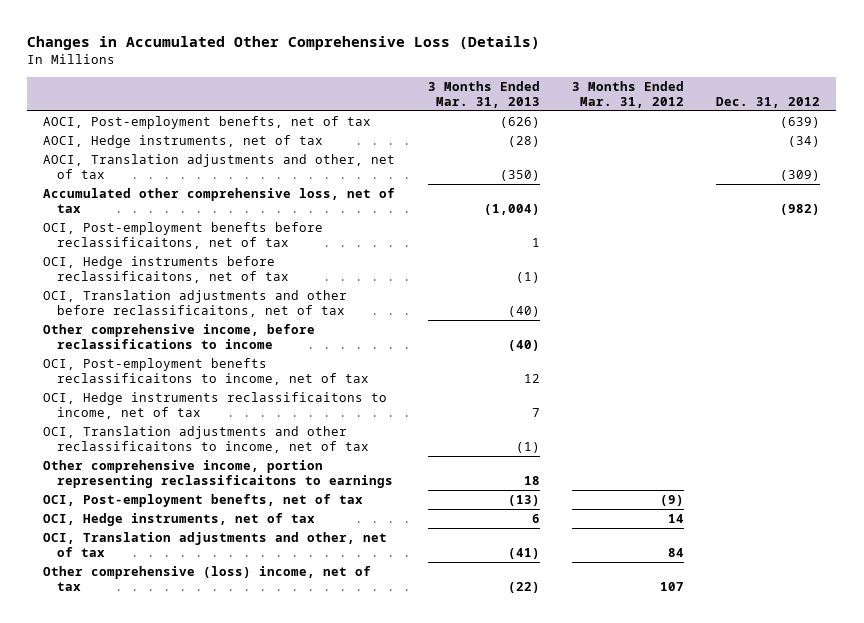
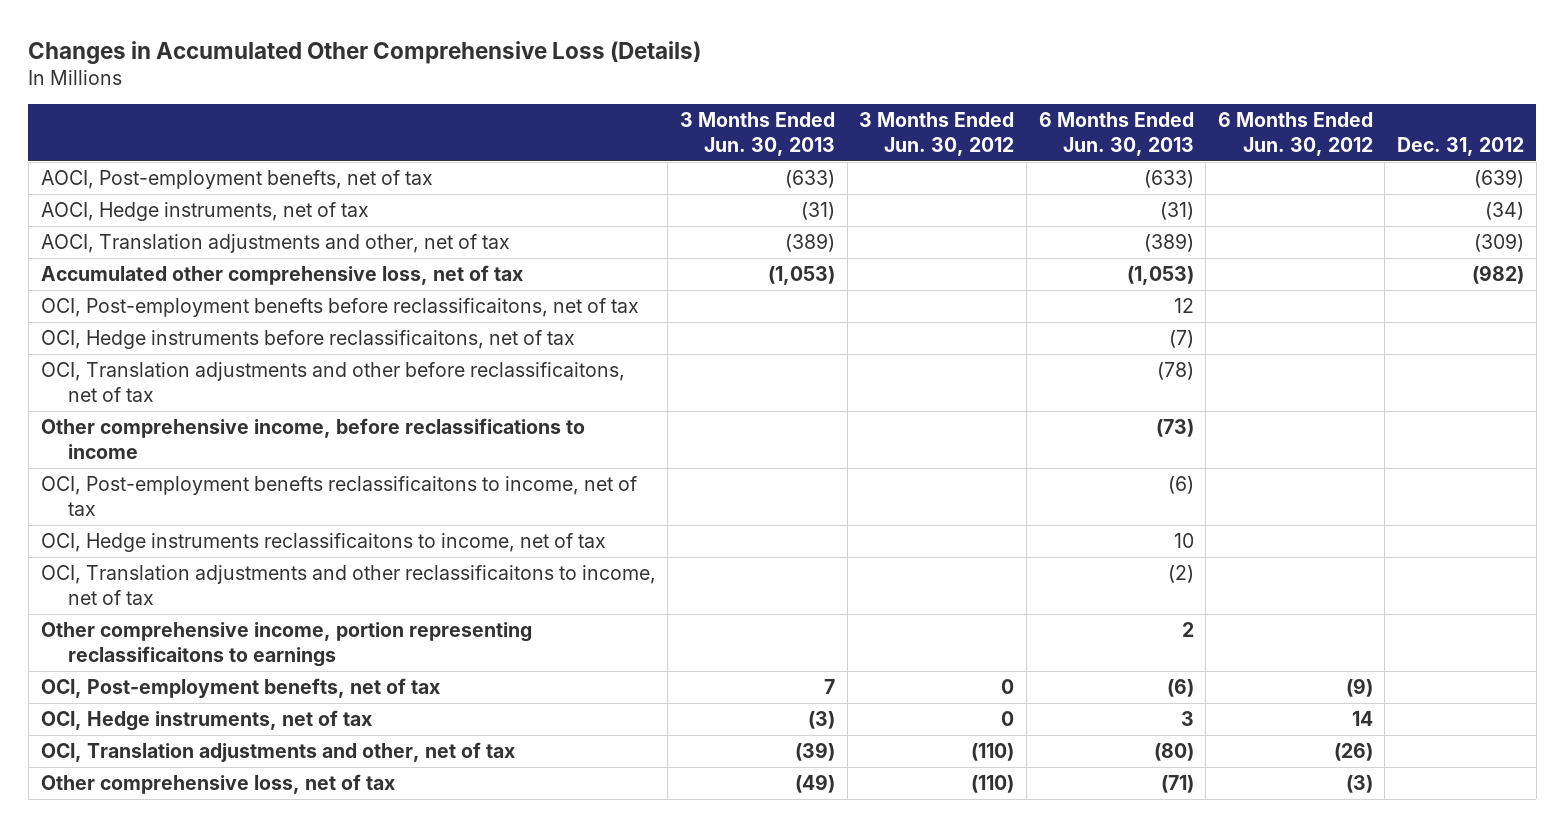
[427,80,540,108] 3 Months Ended Mar. 31, 2013 -> none
[571,80,684,108] 3 Months Ended Mar. 31, 2012 -> none
none -> [679,112,835,156] 3 Months Ended Jun. 30, 2013
none -> [859,112,1015,156] 3 Months Ended Jun. 30, 2012
none -> [1038,112,1194,156] 6 Months Ended Jun. 30, 2013
none -> [1217,112,1373,156] 6 Months Ended Jun. 30, 2012
[43,565,372,592] Other comprehensive (loss) income, net of tax -> [40,774,395,795] Other comprehensive loss, net of tax

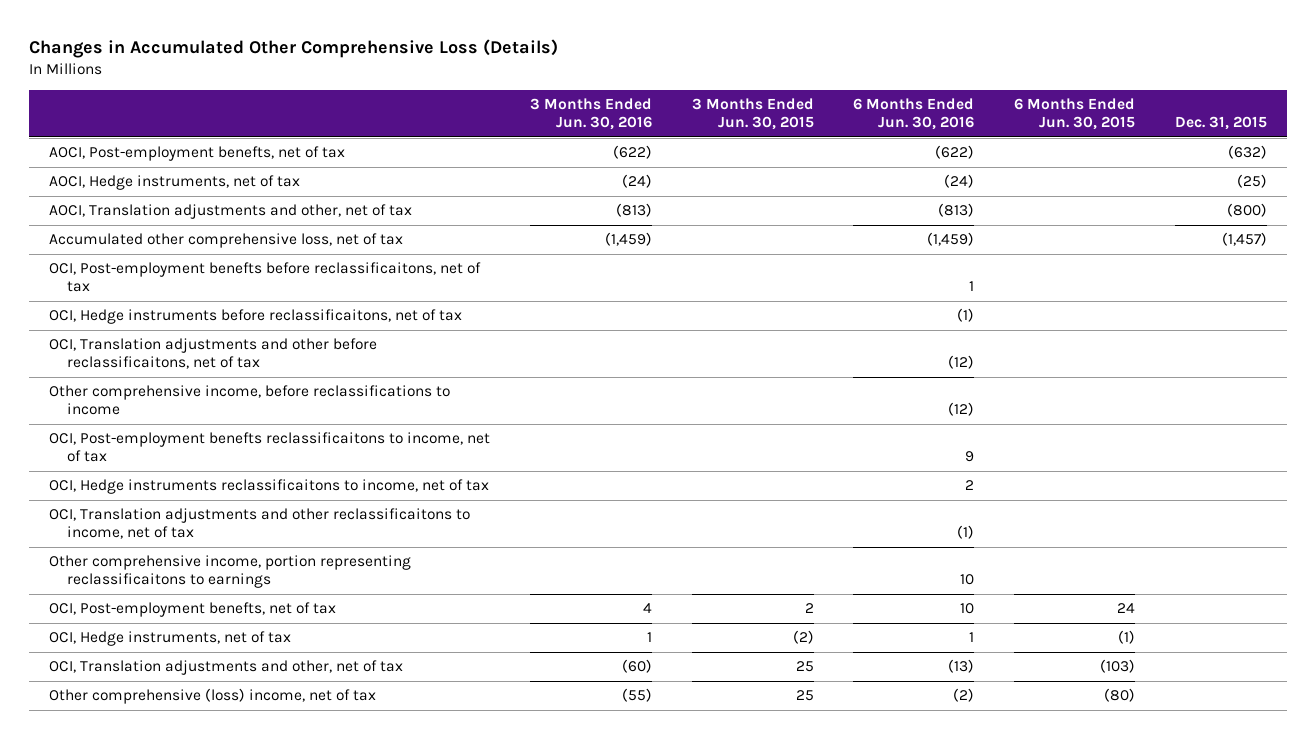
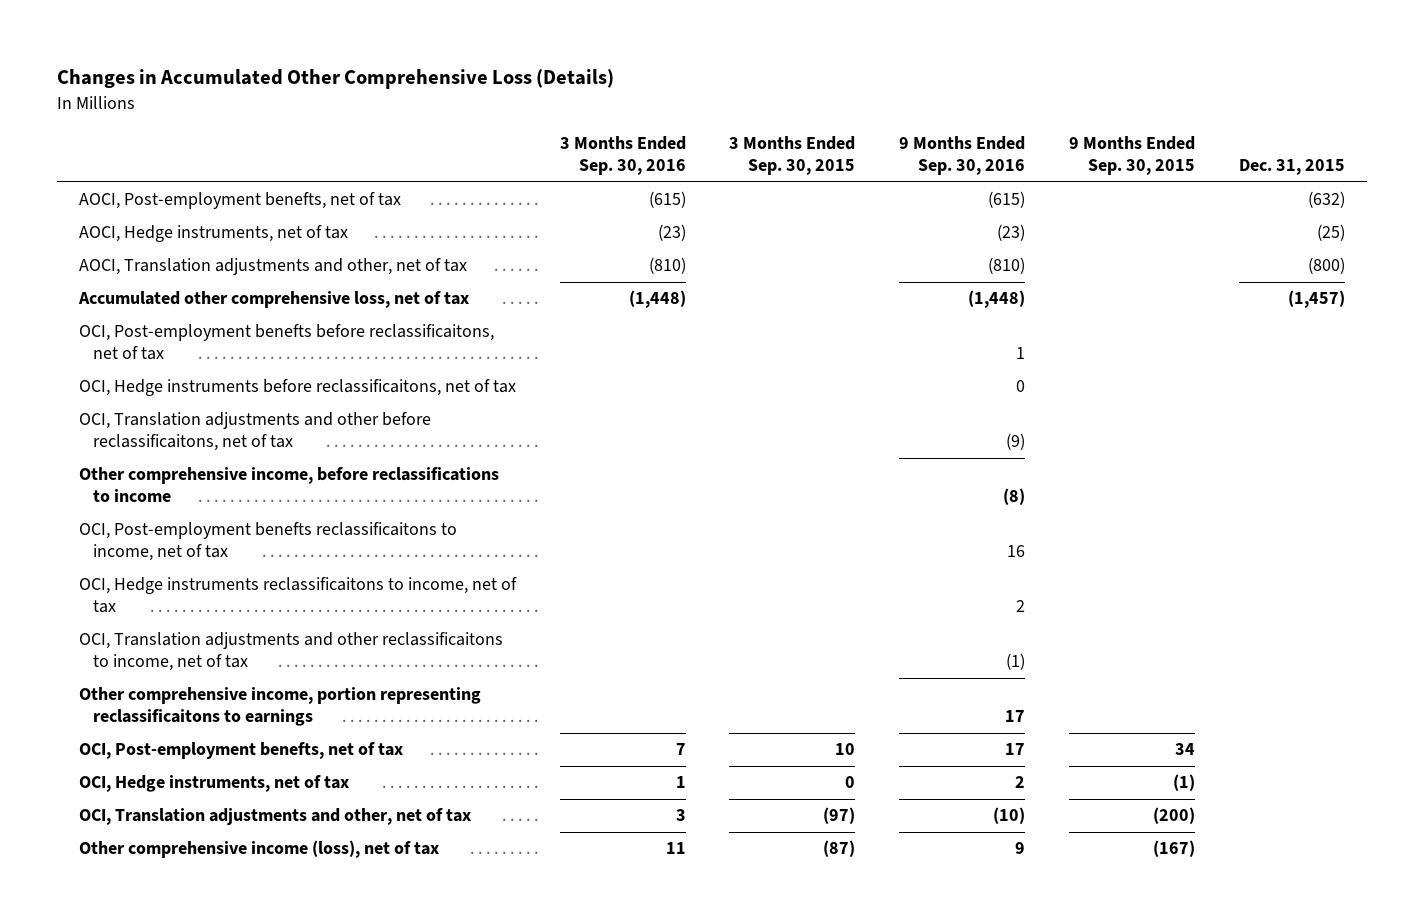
[529,98,652,130] 3 Months Ended Jun. 30, 2016 -> none
[691,98,814,130] 3 Months Ended Jun. 30, 2015 -> none
[853,98,975,130] 6 Months Ended Jun. 30, 2016 -> none
[1014,98,1136,130] 6 Months Ended Jun. 30, 2015 -> none
none -> [559,135,686,175] 3 Months Ended Sep. 30, 2016
none -> [729,135,856,175] 3 Months Ended Sep. 30, 2015
none -> [899,135,1026,175] 9 Months Ended Sep. 30, 2016
none -> [1069,135,1196,175] 9 Months Ended Sep. 30, 2015
[48,688,376,705] Other comprehensive (loss) income, net of tax -> [78,840,439,859] Other comprehensive income (loss), net of tax

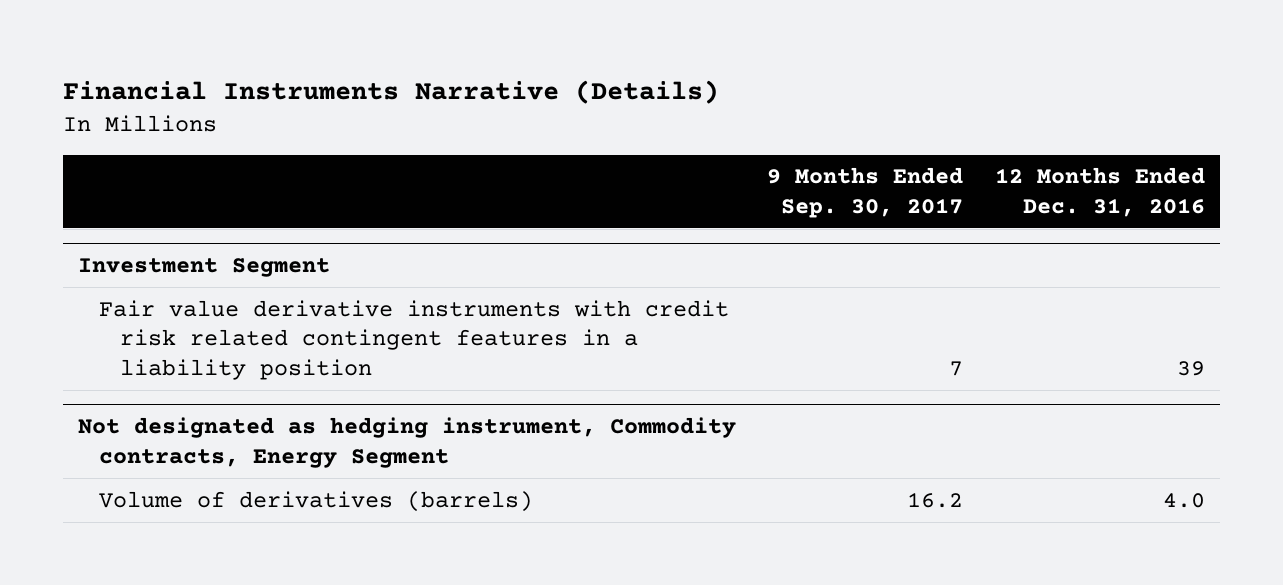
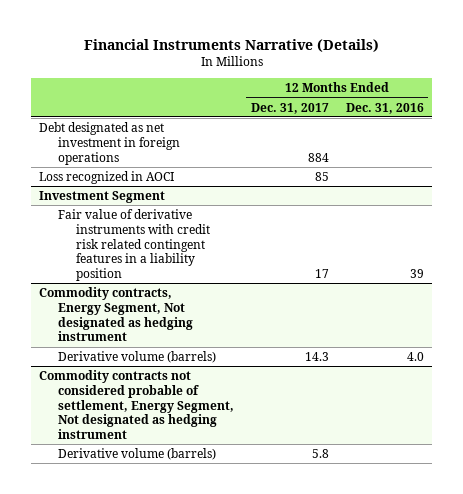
[767,167,964,218] 9 Months Ended Sep. 30, 2017 -> none
none -> [250,102,329,114] Dec. 31, 2017
none -> [39,122,180,165] Debt designated as net investment in foreign operations
none -> [39,171,175,185] Loss recognized in AOCI
[98,299,729,380] Fair value derivative instruments with credit risk related contingent features in a liability position -> [57,209,211,282] Fair value of derivative instruments with credit risk related contingent features in a liability position
[78,417,737,468] Not designated as hedging instrument, Commodity contracts, Energy Segment -> [39,287,193,342] Commodity contracts, Energy Segment, Not designated as hedging instrument
[98,490,533,512] Volume of derivatives (barrels) -> [57,351,216,364] Derivative volume (barrels)
none -> [39,370,234,440] Commodity contracts not considered probable of settlement, Energy Segment, Not designated as hedging instrument
none -> [57,448,216,461] Derivative volume (barrels)

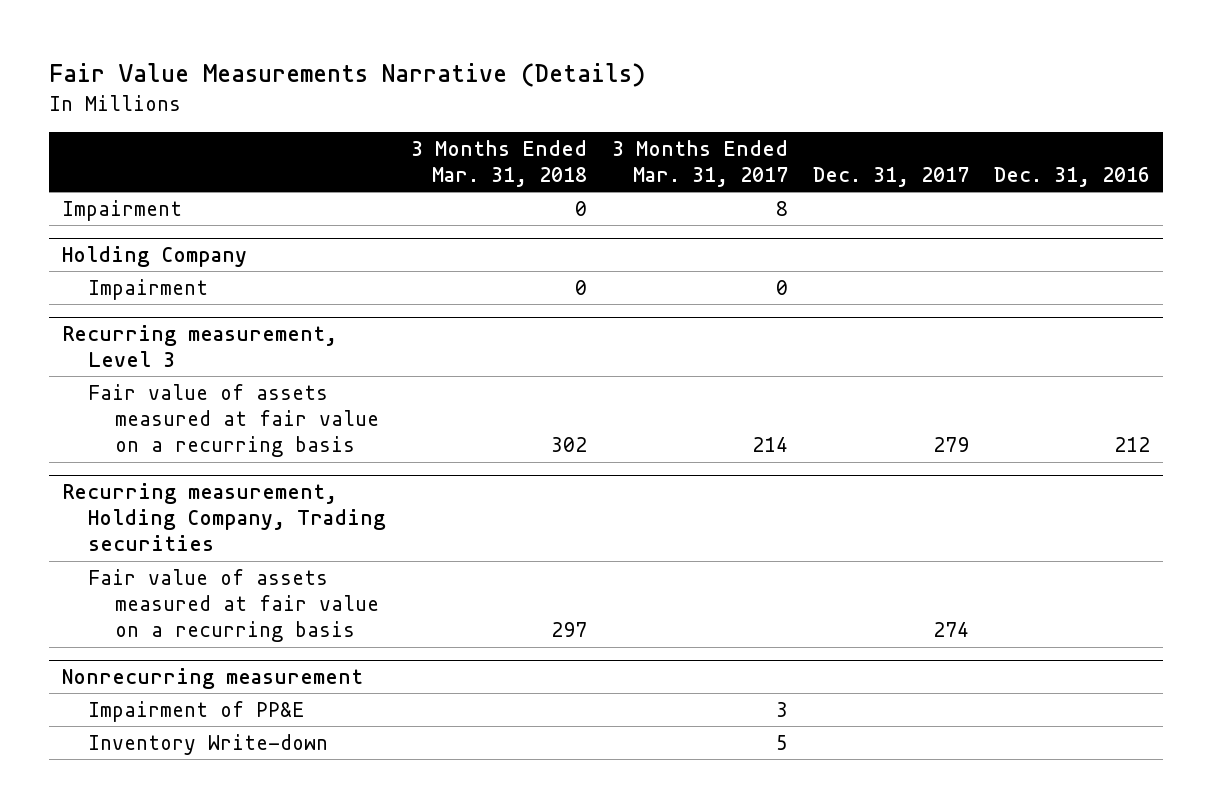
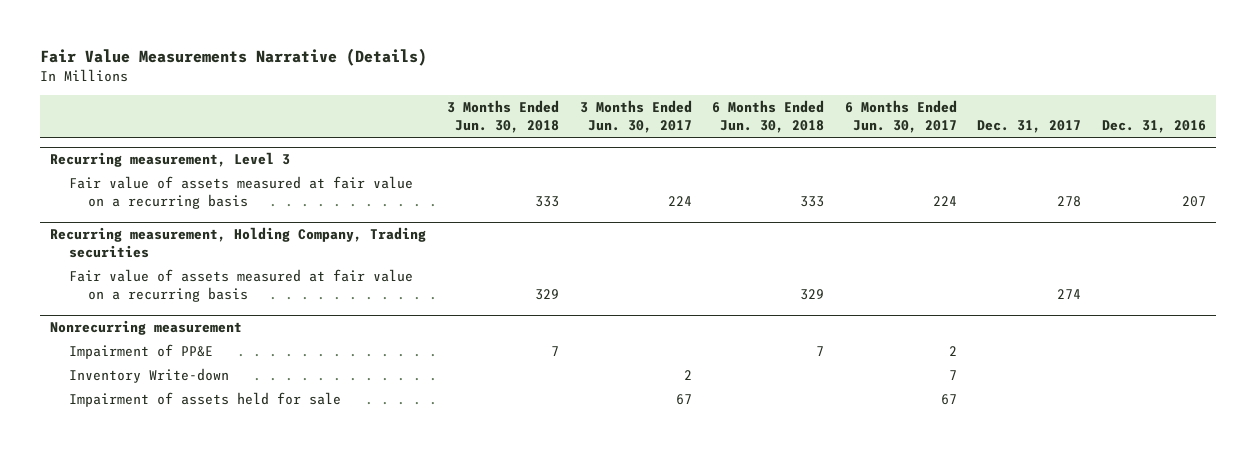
[410,139,587,188] 3 Months Ended Mar. 31, 2018 -> none
[611,139,788,188] 3 Months Ended Mar. 31, 2017 -> none
none -> [446,99,559,134] 3 Months Ended Jun. 30, 2018
none -> [579,99,692,134] 3 Months Ended Jun. 30, 2017
none -> [712,99,825,134] 6 Months Ended Jun. 30, 2018
none -> [844,99,957,134] 6 Months Ended Jun. 30, 2017
[62,199,183,221] Impairment -> none
[62,245,248,267] Holding Company -> none
[88,278,209,300] Impairment -> none
[932,437,969,453] 279 -> [1057,196,1082,208] 278
[1114,437,1151,453] 212 -> [1181,196,1206,208] 207
none -> [69,392,342,408] Impairment of assets held for sale

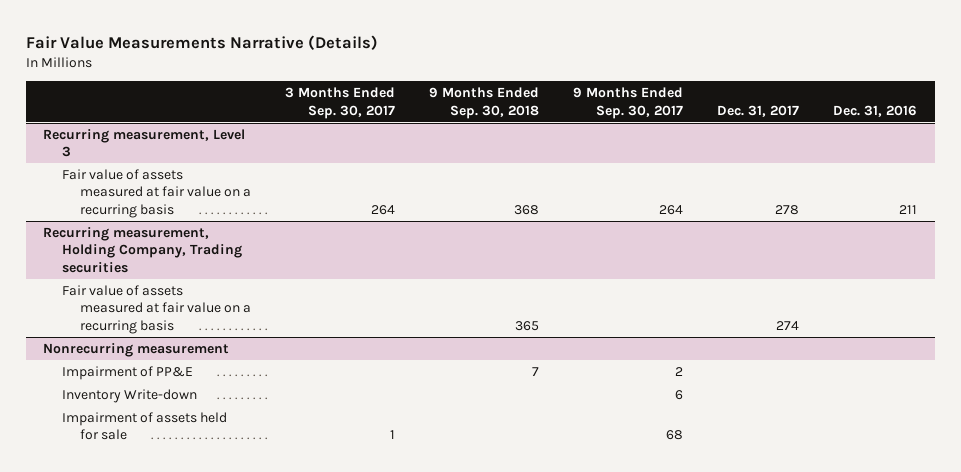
[446,99,559,134] 3 Months Ended Jun. 30, 2018 -> none
[579,99,692,134] 3 Months Ended Jun. 30, 2017 -> none
[712,99,825,134] 6 Months Ended Jun. 30, 2018 -> none
[844,99,957,134] 6 Months Ended Jun. 30, 2017 -> none
none -> [285,87,396,119] 3 Months Ended Sep. 30, 2017
none -> [429,87,540,119] 9 Months Ended Sep. 30, 2018
none -> [573,87,684,119] 9 Months Ended Sep. 30, 2017
[1181,196,1206,208] 207 -> [899,204,918,214] 211

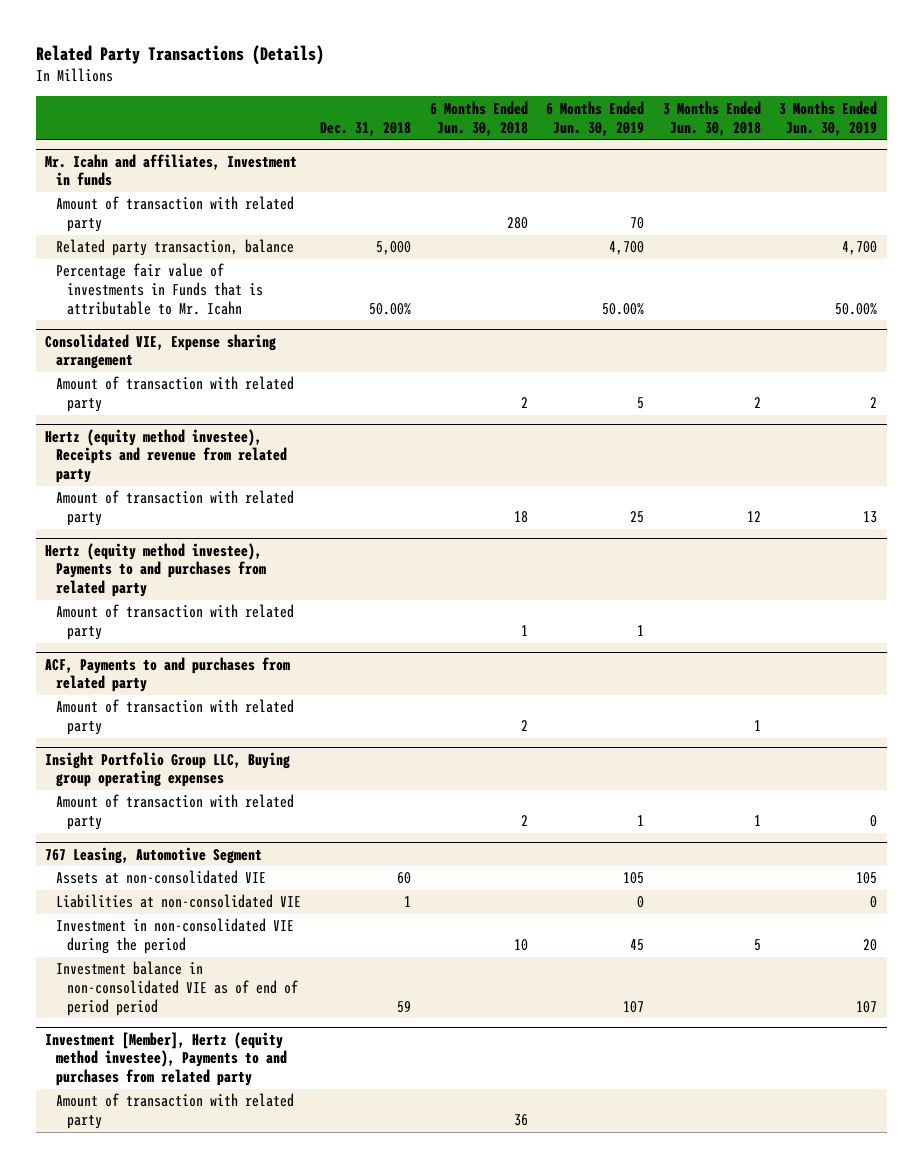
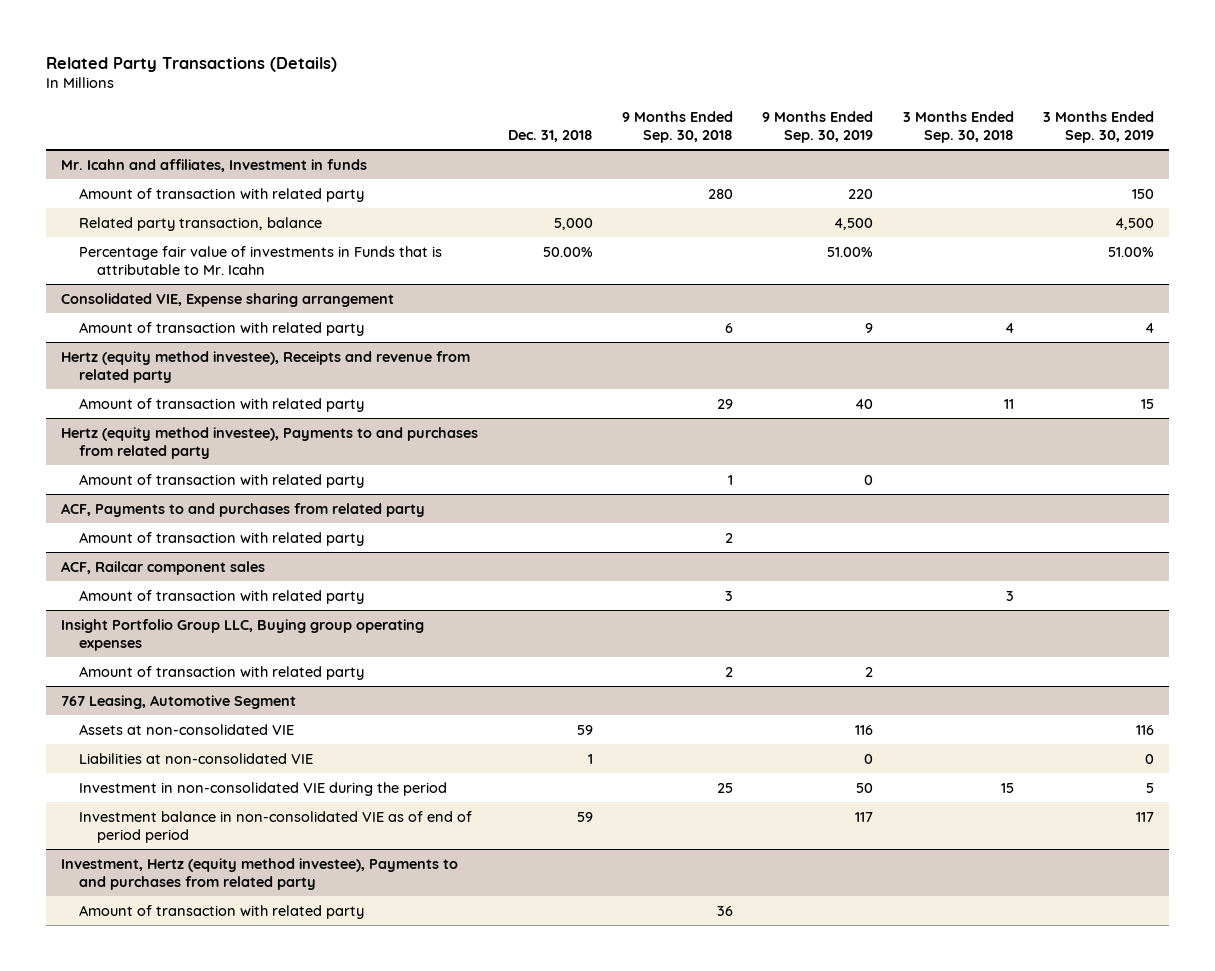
[429,100,528,136] 6 Months Ended Jun. 30, 2018 -> none
[546,100,645,136] 6 Months Ended Jun. 30, 2019 -> none
[662,100,761,136] 3 Months Ended Jun. 30, 2018 -> none
[779,100,878,136] 3 Months Ended Jun. 30, 2019 -> none
none -> [621,110,733,143] 9 Months Ended Sep. 30, 2018
none -> [762,110,874,143] 9 Months Ended Sep. 30, 2019
none -> [902,110,1014,143] 3 Months Ended Sep. 30, 2018
none -> [1043,110,1155,143] 3 Months Ended Sep. 30, 2019
none -> [61,560,266,575] ACF, Railcar component sales
none -> [79,589,365,604] Amount of transaction with related party
[396,872,411,885] 60 -> [576,724,593,735] 59
[45,1031,288,1087] Investment [Member], Hertz (equity method investee), Payments to and purchases from related party -> [61,857,459,890] Investment, Hertz (equity method investee), Payments to and purchases from related party

